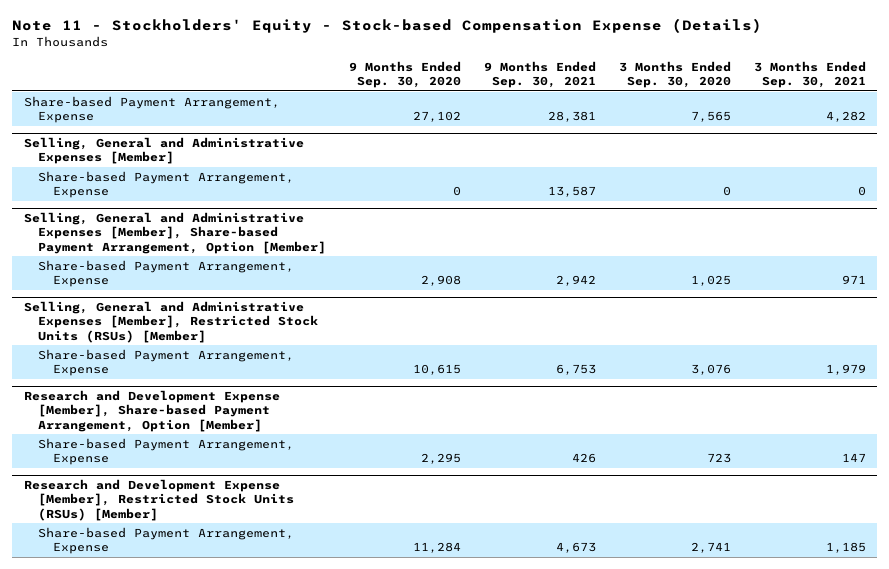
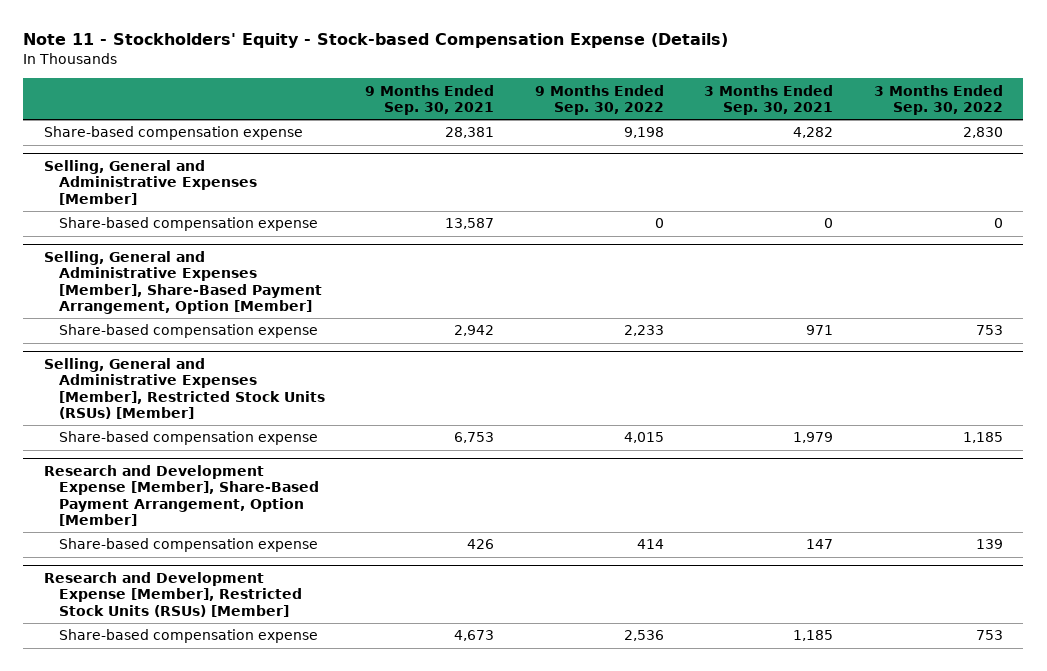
[348,60,461,89] 9 Months Ended Sep. 30, 2020 -> none
[618,60,731,89] 3 Months Ended Sep. 30, 2020 -> none
none -> [534,84,664,115] 9 Months Ended Sep. 30, 2022
none -> [873,84,1003,115] 3 Months Ended Sep. 30, 2022
[23,95,280,124] Share-based Payment Arrangement, Expense -> [43,126,303,141] Share-based compensation expense
[38,170,295,199] Share-based Payment Arrangement, Expense -> [58,217,318,232] Share-based compensation expense
[23,211,327,254] Selling, General and Administrative Expenses [Member], Share-based Payment Arrangement, Option [Member] -> [43,250,322,315] Selling, General and Administrative Expenses [Member], Share-Based Payment Arrangement, Option [Member]
[38,259,295,288] Share-based Payment Arrangement, Expense -> [58,324,318,339] Share-based compensation expense
[38,348,295,377] Share-based Payment Arrangement, Expense -> [58,431,318,446] Share-based compensation expense
[23,389,280,432] Research and Development Expense [Member], Share-based Payment Arrangement, Option [Member] -> [43,464,319,527] Research and Development Expense [Member], Share-Based Payment Arrangement, Option [Member]
[38,437,295,466] Share-based Payment Arrangement, Expense -> [58,538,318,553] Share-based compensation expense
[38,526,295,555] Share-based Payment Arrangement, Expense -> [58,629,318,644] Share-based compensation expense

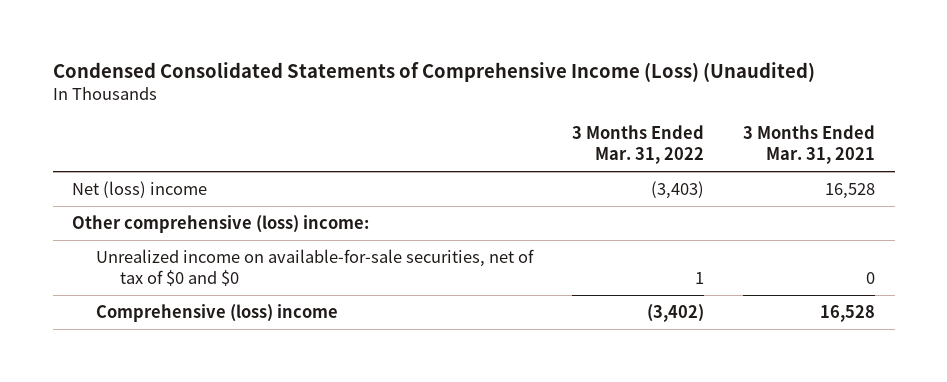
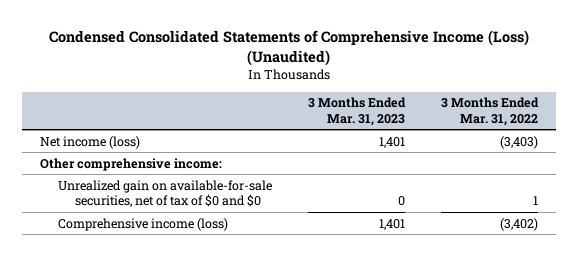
[743,125,876,165] 3 Months Ended Mar. 31, 2021 -> none
none -> [307,97,406,127] 3 Months Ended Mar. 31, 2023
[72,180,208,198] Net (loss) income -> [40,135,141,149] Net income (loss)
[72,214,370,233] Other comprehensive (loss) income: -> [40,157,223,171] Other comprehensive income:
[96,248,535,286] Unrealized income on available-for-sale securities, net of tax of $0 and $0 -> [57,179,272,208] Unrealized gain on available-for-sale securities, net of tax of $0 and $0
[96,303,339,322] Comprehensive (loss) income -> [57,217,228,231] Comprehensive income (loss)

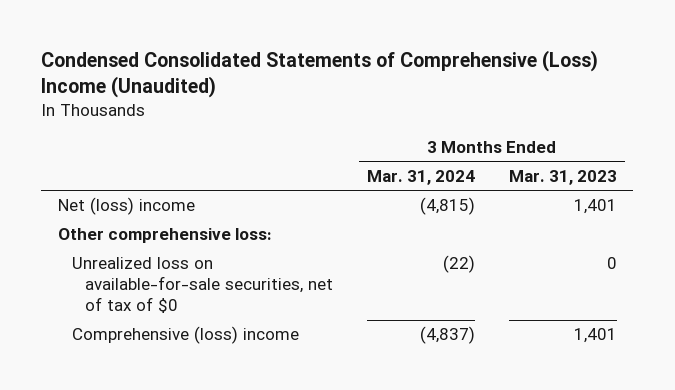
[49,29,530,66] Condensed Consolidated Statements of Comprehensive Income (Loss) (Unaudited) -> [41,50,599,99] Condensed Consolidated Statements of Comprehensive (Loss) Income (Unaudited)
[441,97,540,127] 3 Months Ended Mar. 31, 2022 -> none
none -> [366,169,475,185] Mar. 31, 2024
[40,135,141,149] Net income (loss) -> [58,197,196,216] Net (loss) income
[40,157,223,171] Other comprehensive income: -> [58,228,273,244] Other comprehensive loss:
[57,179,272,208] Unrealized gain on available-for-sale securities, net of tax of $0 and $0 -> [71,257,334,314] Unrealized loss on available-for-sale securities, net of tax of $0
[57,217,228,231] Comprehensive income (loss) -> [71,326,299,345] Comprehensive (loss) income

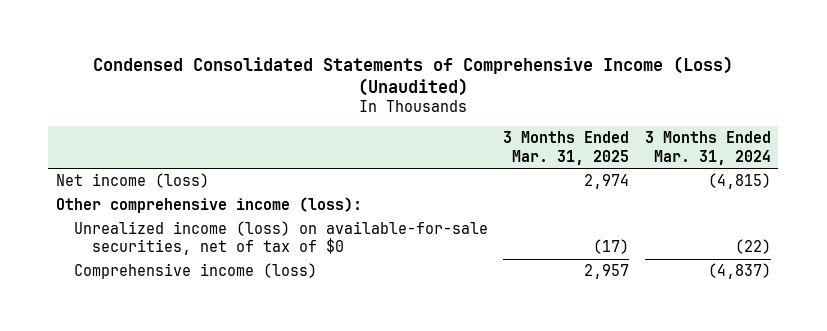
[41,50,599,99] Condensed Consolidated Statements of Comprehensive (Loss) Income (Unaudited) -> [93,55,734,96] Condensed Consolidated Statements of Comprehensive Income (Loss) (Unaudited)
[508,169,617,185] Mar. 31, 2023 -> none
none -> [503,131,630,165] 3 Months Ended Mar. 31, 2025
[58,197,196,216] Net (loss) income -> [56,172,210,188] Net income (loss)
[58,228,273,244] Other comprehensive loss: -> [56,196,363,213] Other comprehensive income (loss):
[71,257,334,314] Unrealized loss on available-for-sale securities, net of tax of $0 -> [73,220,488,256] Unrealized income (loss) on available-for-sale securities, net of tax of $0
[71,326,299,345] Comprehensive (loss) income -> [73,262,317,279] Comprehensive income (loss)

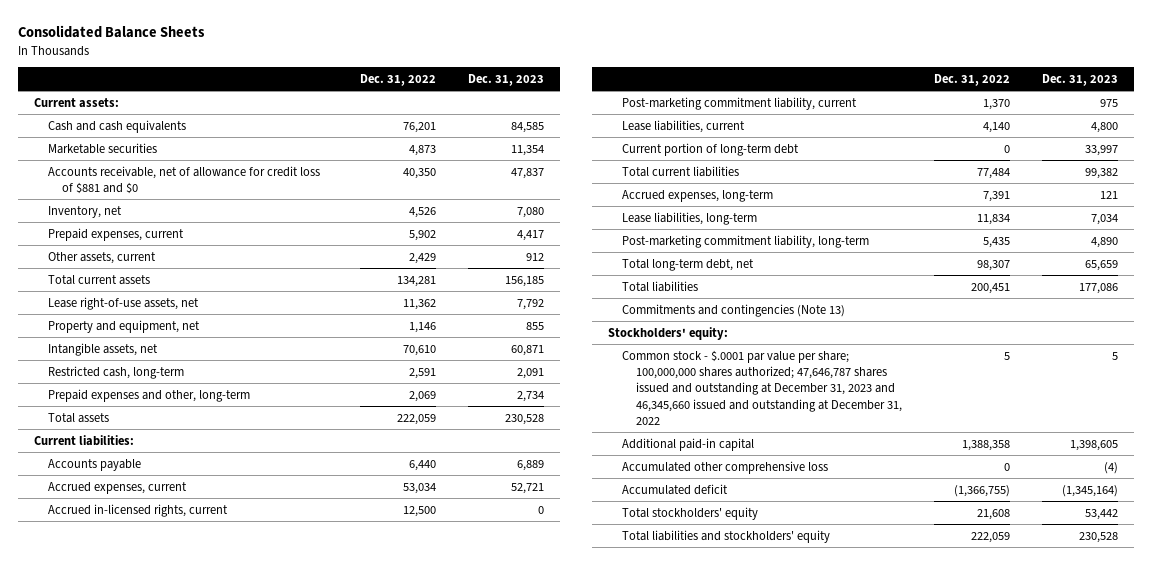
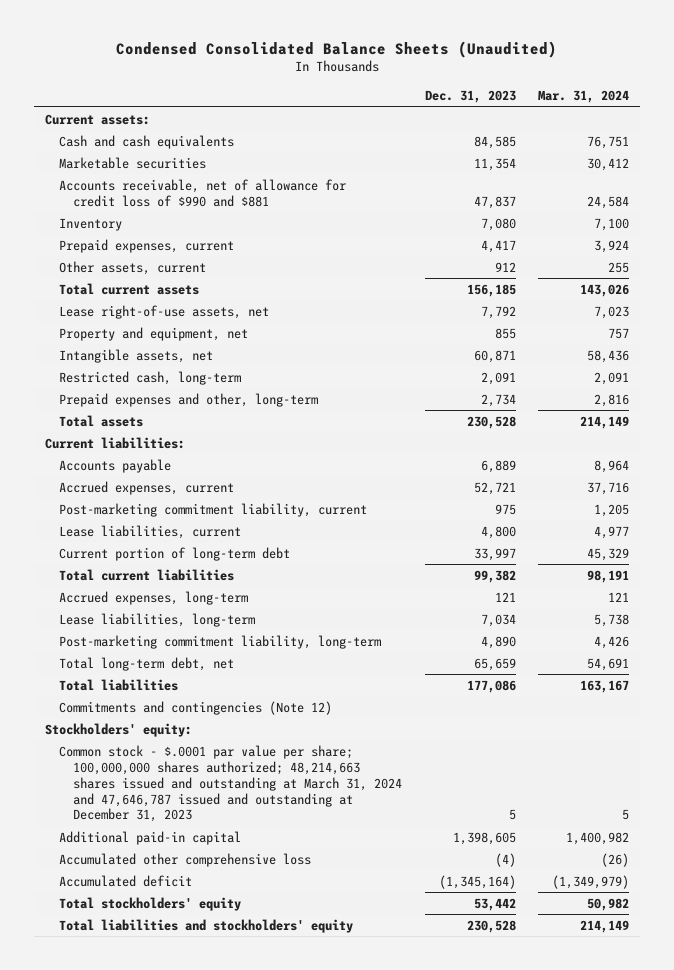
[17,25,205,39] Consolidated Balance Sheets -> [116,41,558,59] Condensed Consolidated Balance Sheets (Unaudited)
[359,74,436,87] Dec. 31, 2022 -> none
none -> [538,89,630,103] Mar. 31, 2024
[47,165,320,194] Accounts receivable, net of allowance for credit loss of $881 and $0 -> [59,178,347,207] Accounts receivable, net of allowance for credit loss of $990 and $881
[47,205,122,218] Inventory, net -> [59,217,123,231] Inventory
[47,503,228,517] Accrued in-licensed rights, current -> none
[622,303,846,317] Commitments and contingencies (Note 13) -> [59,700,333,715] Commitments and contingencies (Note 12)
[622,349,903,425] Common stock - $.0001 par value per share; 100,000,000 shares authorized; 47,646,787 shares issued and outstanding at December 31, 2023 and 46,345,660 issued and outstanding at December 31, 2022 -> [59,744,403,823] Common stock - $.0001 par value per share; 100,000,000 shares authorized; 48,214,663 shares issued and outstanding at March 31, 2024 and 47,646,787 issued and outstanding at December 31, 2023

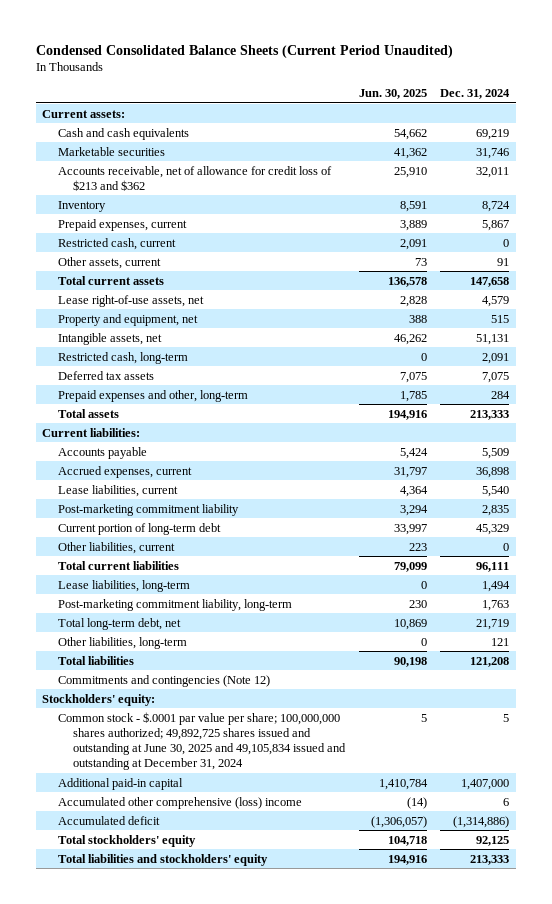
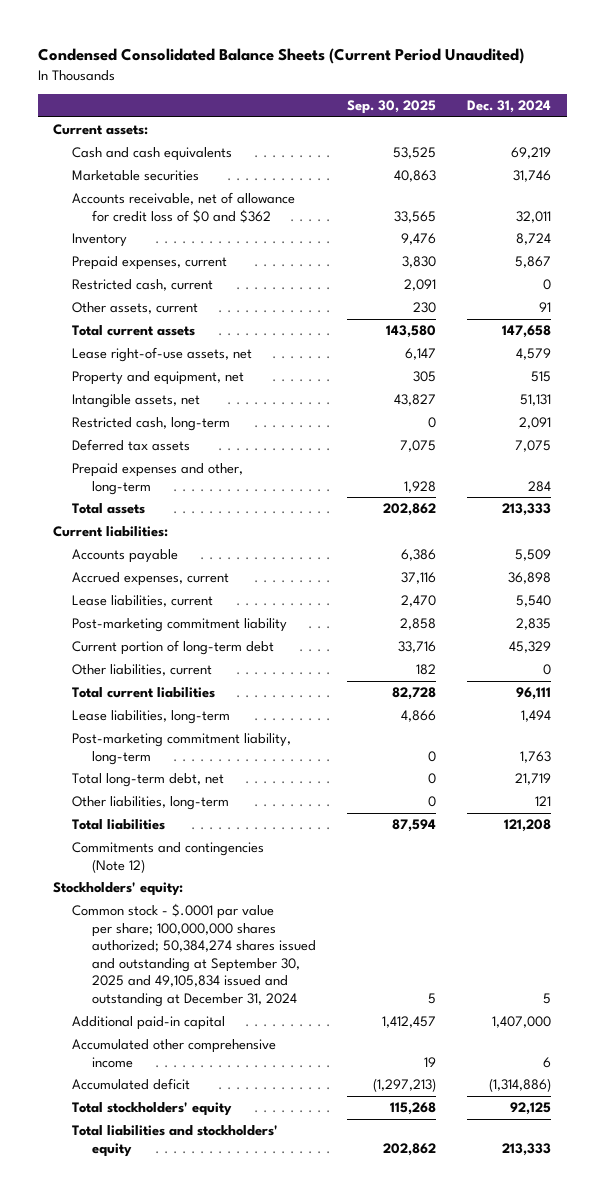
[358,89,427,100] Jun. 30, 2025 -> none
none -> [346,100,436,115] Sep. 30, 2025
[57,165,332,191] Accounts receivable, net of allowance for credit loss of $213 and $362 -> [72,192,296,223] Accounts receivable, net of allowance for credit loss of $0 and $362
[57,711,346,770] Common stock - $.0001 par value per share; 100,000,000 shares authorized; 49,892,725 shares issued and outstanding at June 30, 2025 and 49,105,834 issued and outstanding at December 31, 2024 -> [72,903,316,1007] Common stock - $.0001 par value per share; 100,000,000 shares authorized; 50,384,274 shares issued and outstanding at September 30, 2025 and 49,105,834 issued and outstanding at December 31, 2024
[57,796,302,809] Accumulated other comprehensive (loss) income -> [72,1039,277,1068] Accumulated other comprehensive income

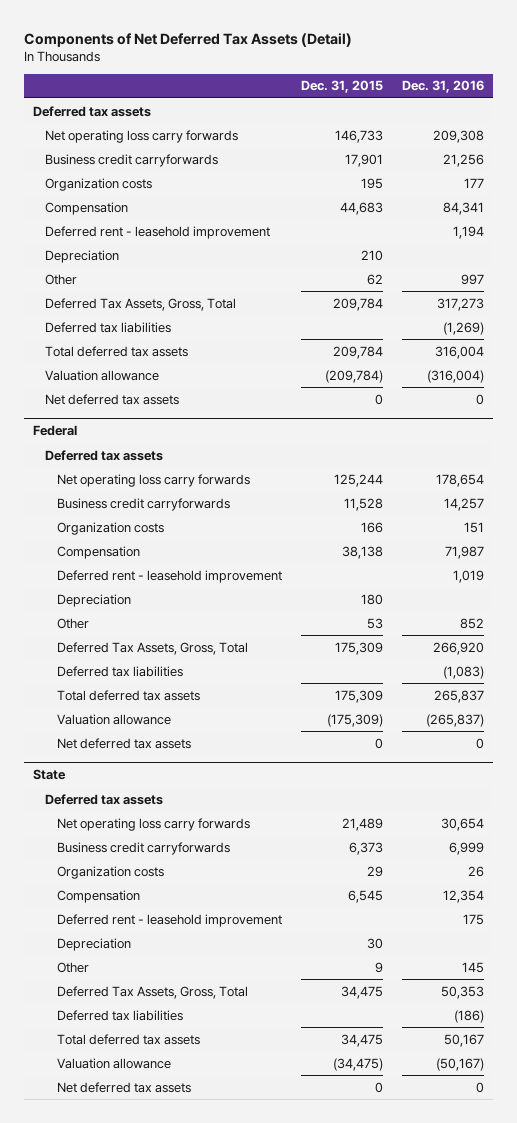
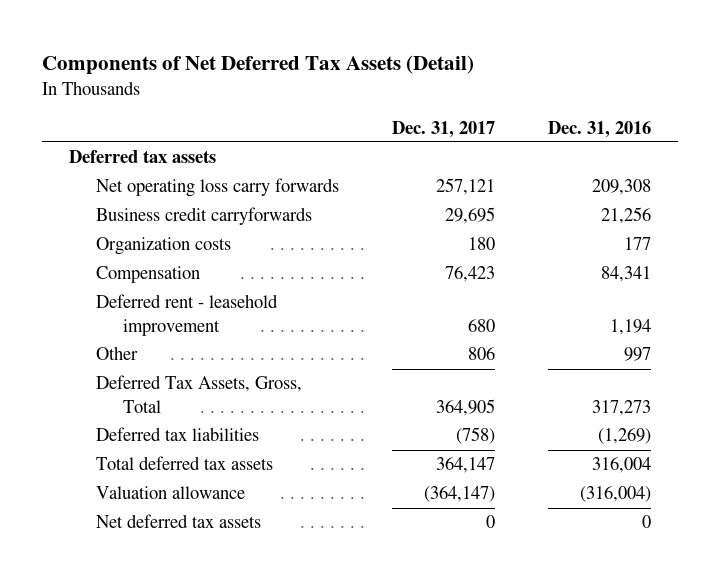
[300,80,383,94] Dec. 31, 2015 -> none
none -> [392,120,496,138] Dec. 31, 2017
[45,249,120,263] Depreciation -> none
[33,425,78,437] Federal -> none
[45,449,164,461] Deferred tax assets -> none
[56,473,250,487] Net operating loss carry forwards -> none
[56,497,230,511] Business credit carryforwards -> none
[56,521,164,535] Organization costs -> none
[56,545,140,559] Compensation -> none
[56,569,282,583] Deferred rent - leasehold improvement -> none
[56,593,131,607] Depreciation -> none
[56,617,89,629] Other -> none
[56,641,248,655] Deferred Tax Assets, Gross, Total -> none
[56,665,183,677] Deferred tax liabilities -> none
[56,689,200,701] Total deferred tax assets -> none
[56,713,171,725] Valuation allowance -> none
[56,737,191,749] Net deferred tax assets -> none
[33,769,67,781] State -> none
[45,793,164,805] Deferred tax assets -> none
[56,817,250,831] Net operating loss carry forwards -> none
[56,841,230,855] Business credit carryforwards -> none
[56,865,164,879] Organization costs -> none
[56,889,140,903] Compensation -> none
[56,913,282,927] Deferred rent - leasehold improvement -> none
[56,937,131,951] Depreciation -> none
[56,961,89,973] Other -> none
[56,985,248,999] Deferred Tax Assets, Gross, Total -> none
[56,1009,183,1021] Deferred tax liabilities -> none
[56,1033,200,1045] Total deferred tax assets -> none
[56,1057,171,1069] Valuation allowance -> none
[56,1081,191,1093] Net deferred tax assets -> none

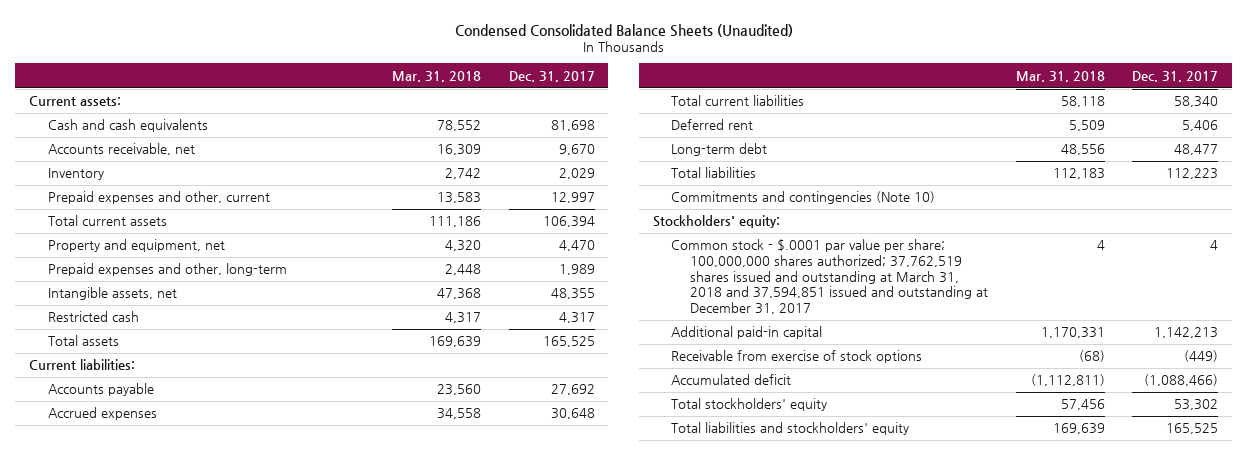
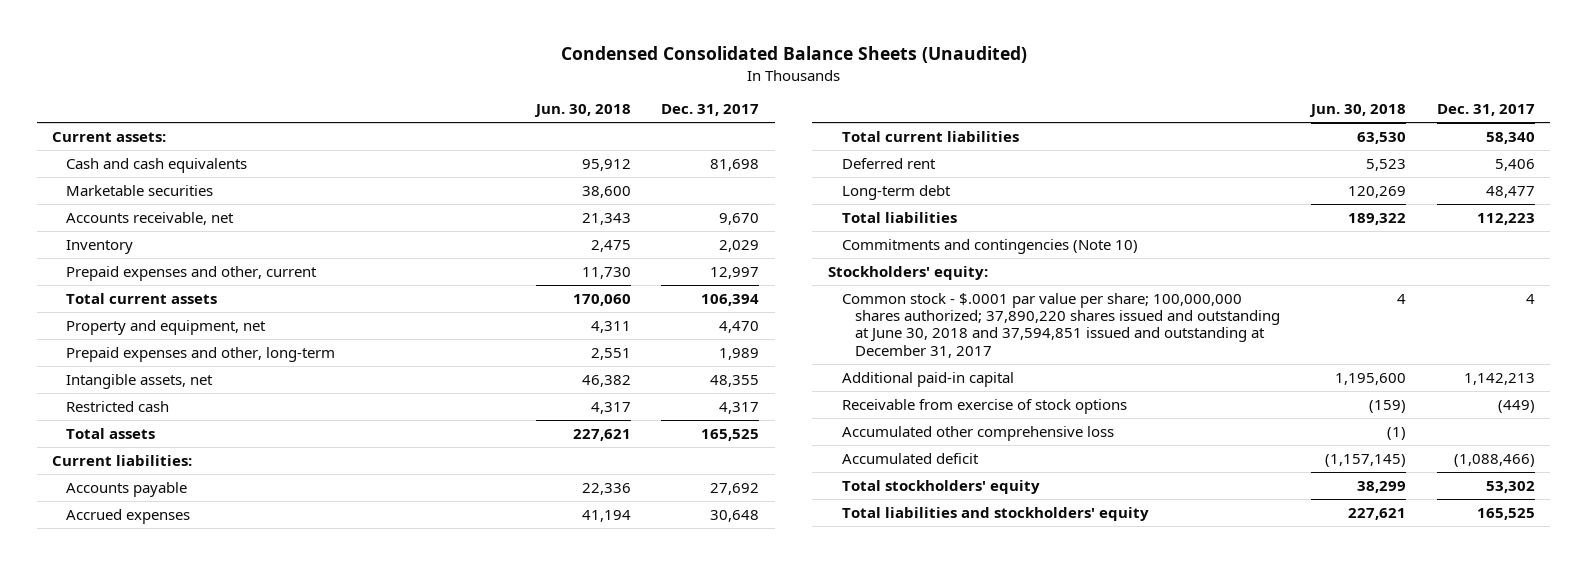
[391,70,481,82] Mar. 31, 2018 -> none
none -> [533,104,631,118] Jun. 30, 2018
none -> [66,184,214,196] Marketable securities
[671,239,989,314] Common stock - $.0001 par value per share; 100,000,000 shares authorized; 37,762,519 shares issued and outstanding at March 31, 2018 and 37,594,851 issued and outstanding at December 31, 2017 -> [841,292,1281,358] Common stock - $.0001 par value per share; 100,000,000 shares authorized; 37,890,220 shares issued and outstanding at June 30, 2018 and 37,594,851 issued and outstanding at December 31, 2017
none -> [841,425,1114,441] Accumulated other comprehensive loss

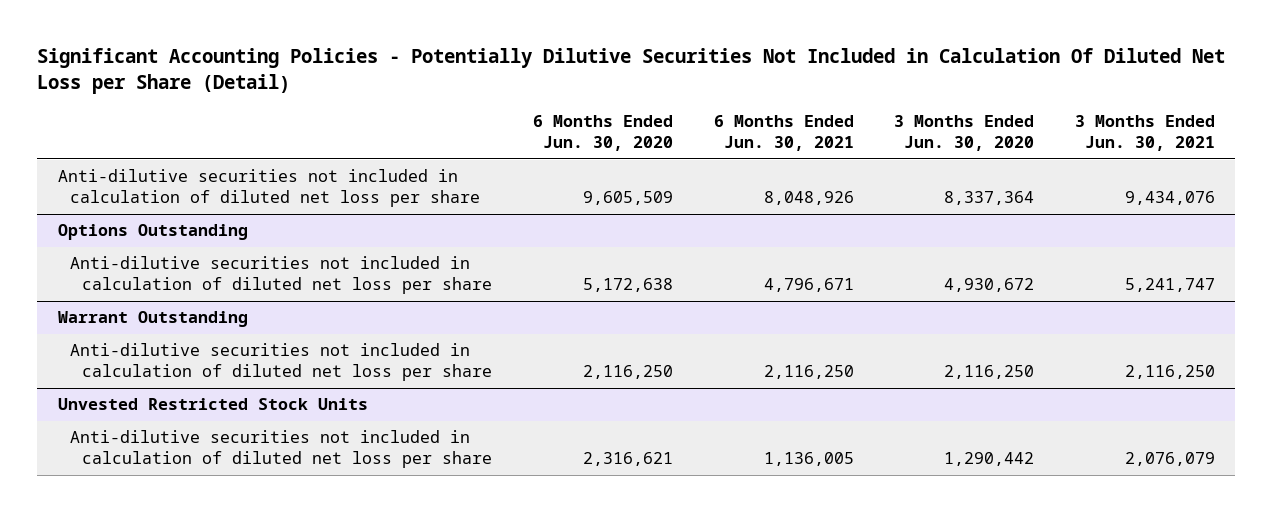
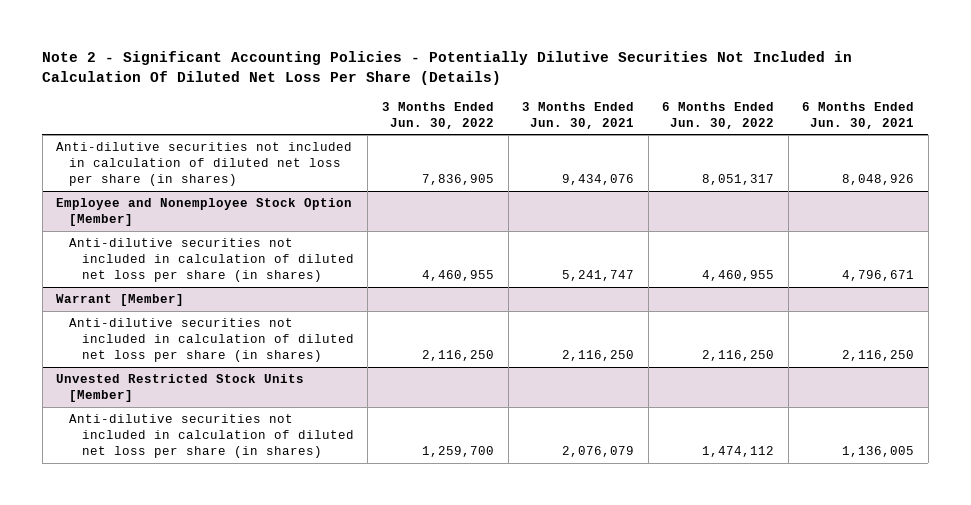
[37,47,1226,94] Significant Accounting Policies - Potentially Dilutive Securities Not Included in Calculation Of Diluted Net Loss per Share (Detail) -> [42,51,853,85] Note 2 - Significant Accounting Policies - Potentially Dilutive Securities Not Included in Calculation Of Diluted Net Loss Per Share (Details)
[532,115,673,152] 6 Months Ended Jun. 30, 2020 -> none
[894,115,1035,152] 3 Months Ended Jun. 30, 2020 -> none
none -> [382,101,495,129] 3 Months Ended Jun. 30, 2022
none -> [662,101,775,129] 6 Months Ended Jun. 30, 2022
[57,224,248,241] Options Outstanding -> none
[57,169,480,208] Anti-dilutive securities not included in calculation of diluted net loss per share -> [56,142,353,187] Anti-dilutive securities not included in calculation of diluted net loss per share (in shares)
none -> [56,198,353,227] Employee and Nonemployee Stock Option [Member]
[69,256,493,295] Anti-dilutive securities not included in calculation of diluted net loss per share -> [69,238,354,283] Anti-dilutive securities not included in calculation of diluted net loss per share (in shares)
[57,311,248,328] Warrant Outstanding -> [56,294,185,307] Warrant [Member]
[69,343,493,382] Anti-dilutive securities not included in calculation of diluted net loss per share -> [69,318,354,363] Anti-dilutive securities not included in calculation of diluted net loss per share (in shares)
[57,398,368,411] Unvested Restricted Stock Units -> [56,374,305,403] Unvested Restricted Stock Units [Member]
[69,430,493,469] Anti-dilutive securities not included in calculation of diluted net loss per share -> [69,414,354,459] Anti-dilutive securities not included in calculation of diluted net loss per share (in shares)

